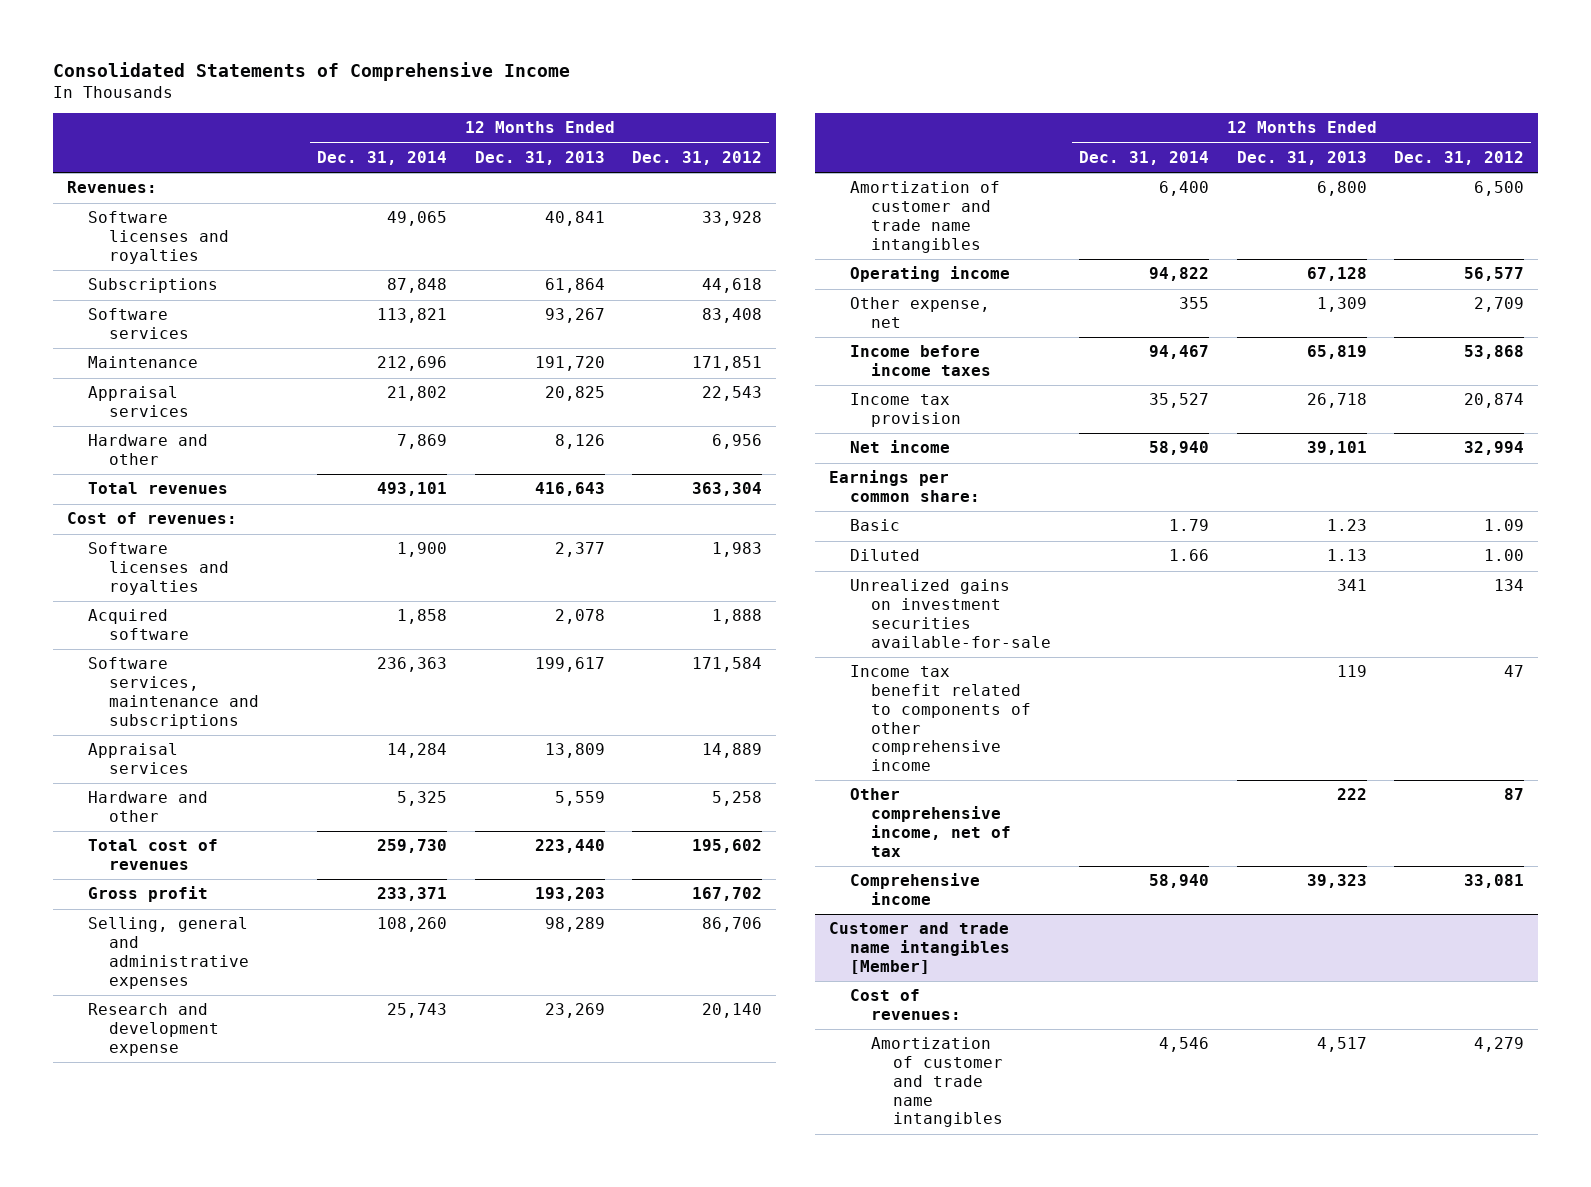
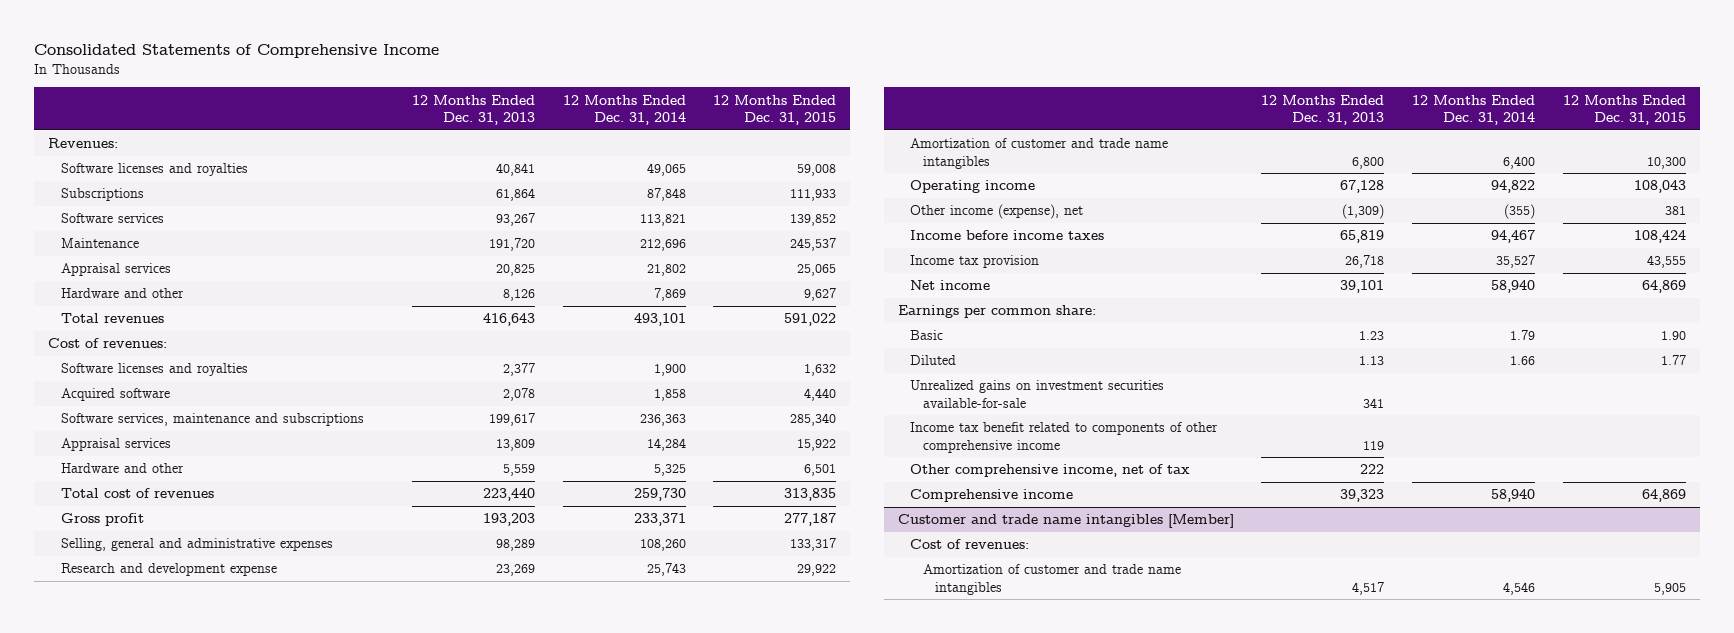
[632,151,763,166] Dec. 31, 2012 -> none
none -> [713,94,837,125] 12 Months Ended Dec. 31, 2015
[849,297,990,329] Other expense, net -> [910,204,1084,220] Other income (expense), net
[1178,297,1209,310] 355 -> [1504,204,1536,220] (355)
[1316,297,1367,313] 1,309 -> [1342,204,1385,220] (1,309)

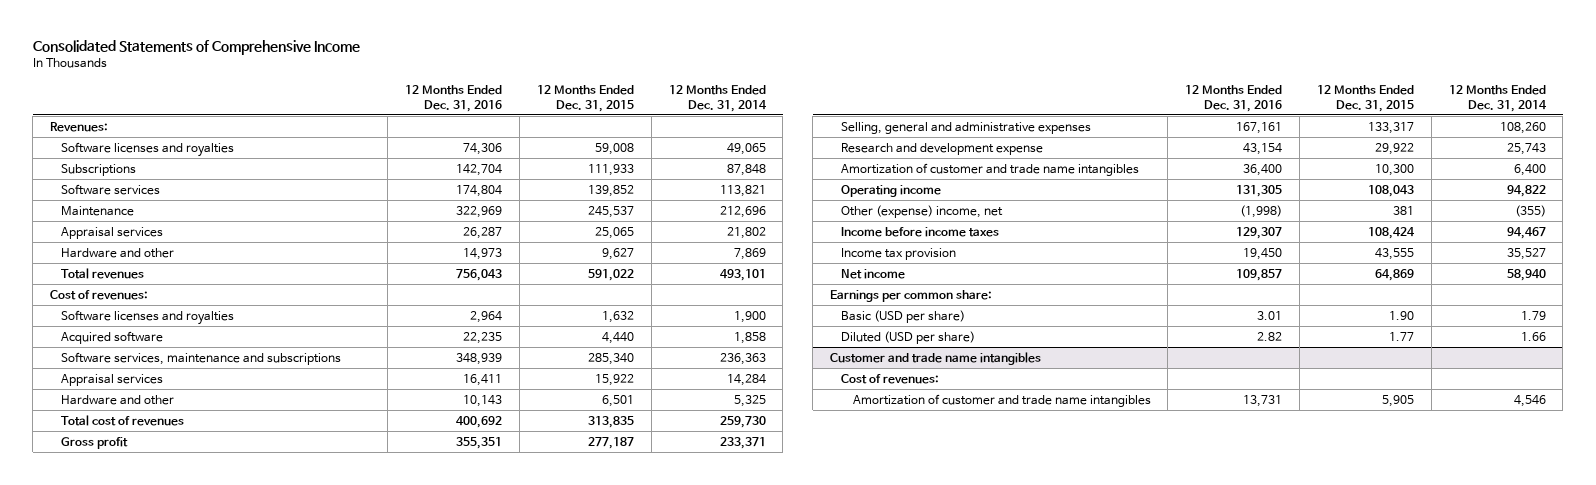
[411,94,535,125] 12 Months Ended Dec. 31, 2013 -> none
none -> [405,84,503,112] 12 Months Ended Dec. 31, 2016
[910,204,1084,220] Other income (expense), net -> [841,204,1004,218] Other (expense) income, net
[910,380,1165,408] Unrealized gains on investment securities available-for-sale -> none
[910,422,1219,453] Income tax benefit related to components of other comprehensive income -> none
[910,464,1191,478] Other comprehensive income, net of tax -> none
[910,489,1074,503] Comprehensive income -> none
[910,330,944,341] Basic -> [841,309,966,323] Basic (USD per share)
[910,355,957,366] Diluted -> [841,330,976,344] Diluted (USD per share)
[897,514,1234,529] Customer and trade name intangibles [Member] -> [830,351,1042,365] Customer and trade name intangibles

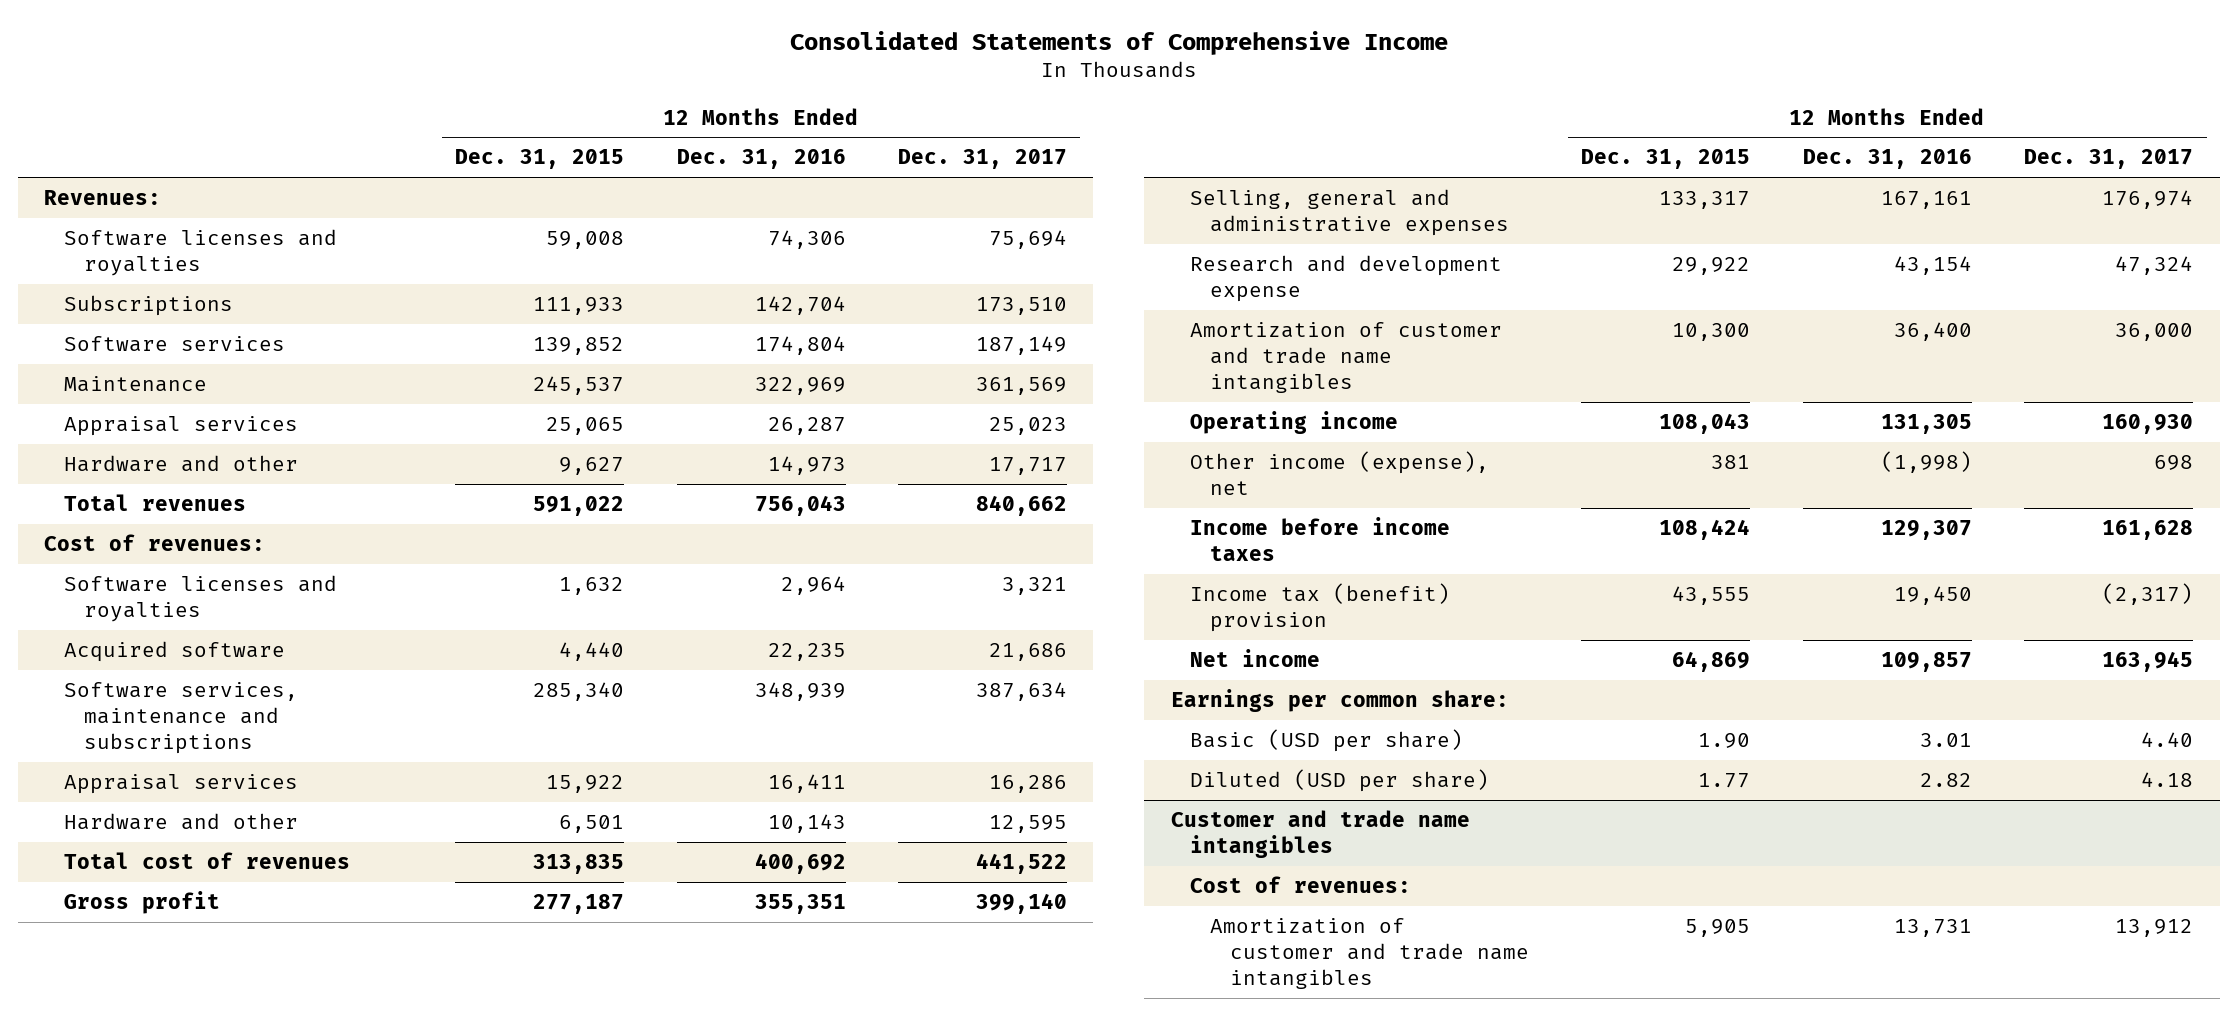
[668,84,767,112] 12 Months Ended Dec. 31, 2014 -> none
none -> [898,149,1068,170] Dec. 31, 2017
[841,204,1004,218] Other (expense) income, net -> [1190,451,1490,495] Other income (expense), net
[841,247,957,260] Income tax provision -> [1190,583,1451,632] Income tax (benefit) provision

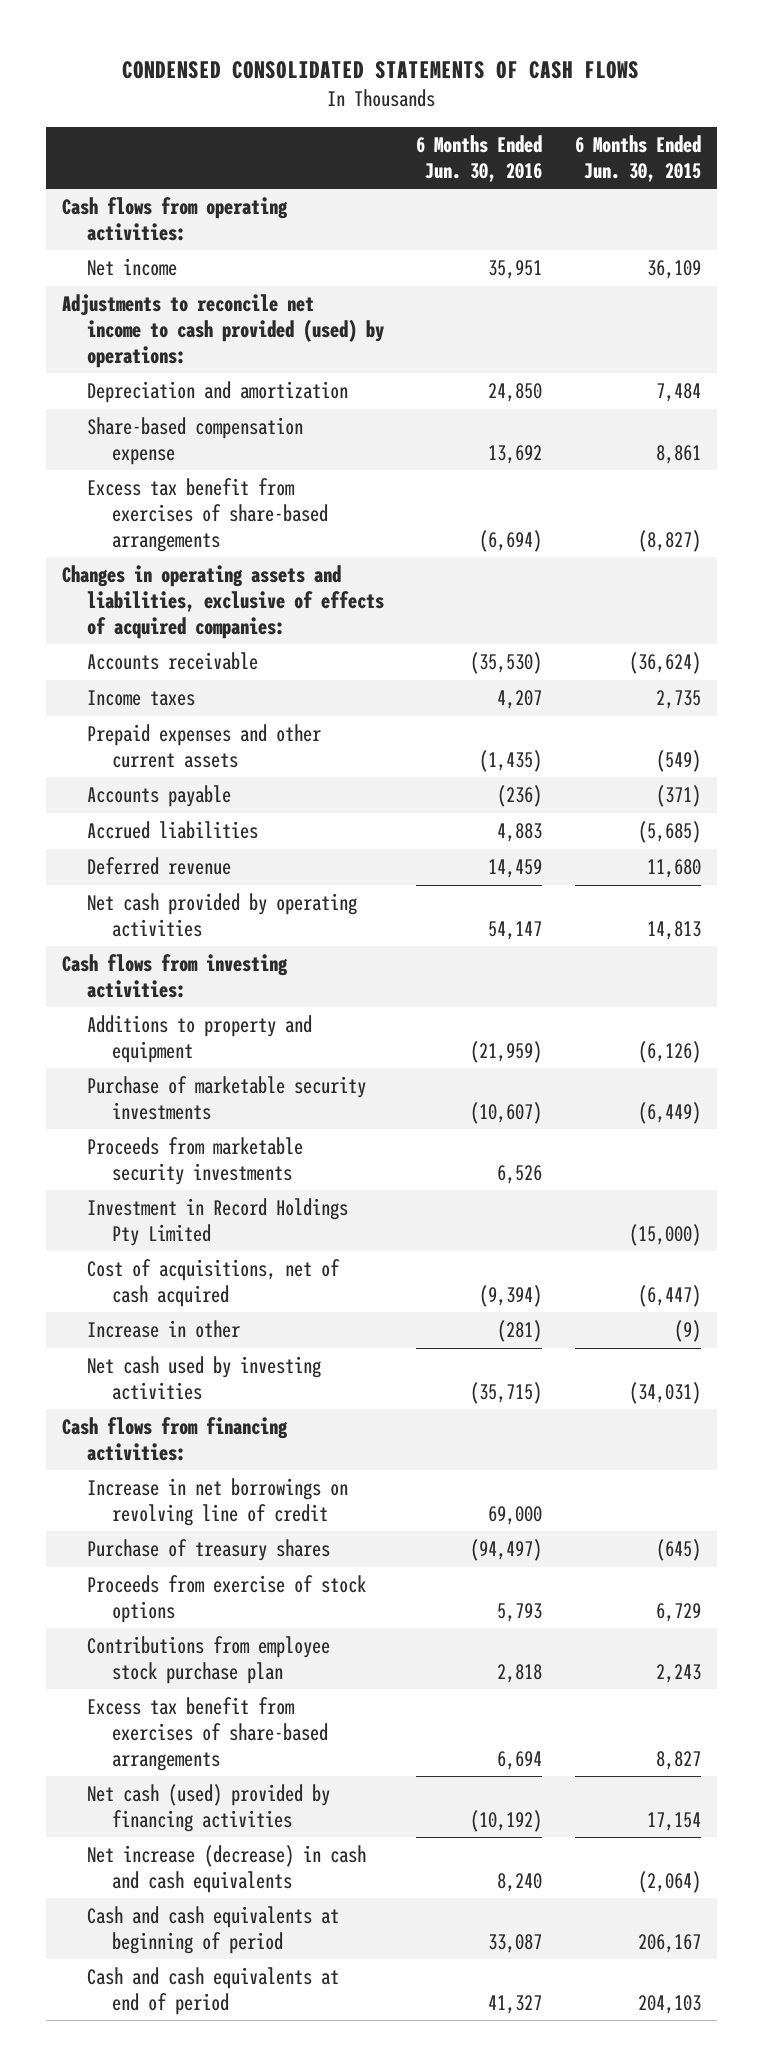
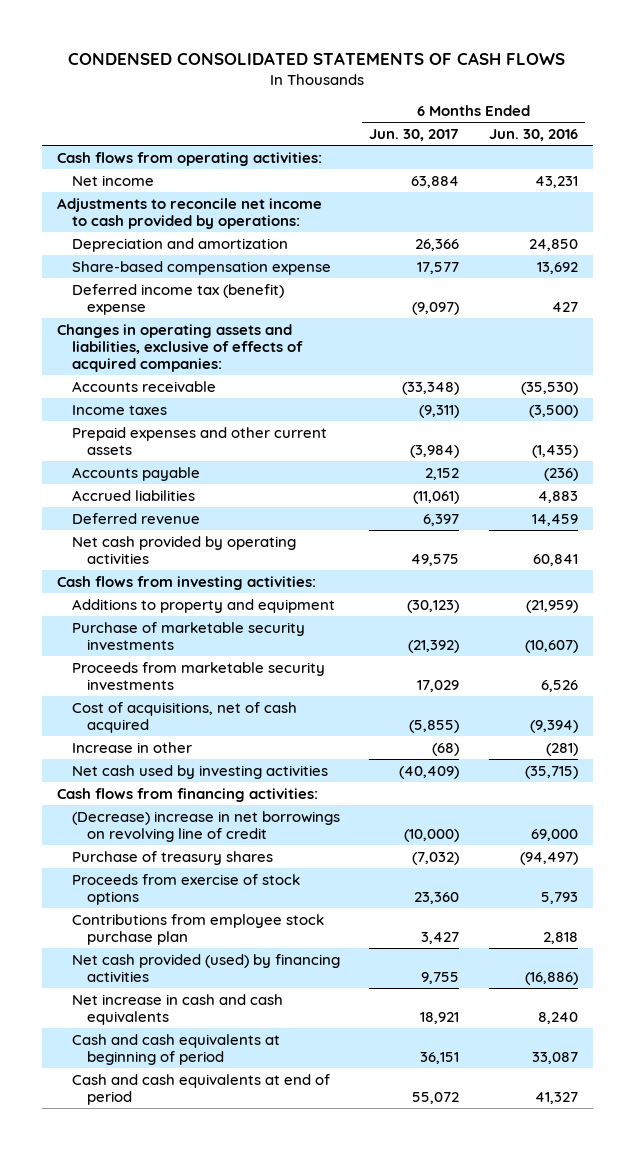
[574,134,701,182] 6 Months Ended Jun. 30, 2015 -> none
none -> [369,129,460,142] Jun. 30, 2017
[488,260,543,280] 35,951 -> [534,175,578,188] 43,231
[61,294,385,368] Adjustments to reconcile net income to cash provided (used) by operations: -> [56,197,322,229] Adjustments to reconcile net income to cash provided by operations:
[87,478,329,552] Excess tax benefit from exercises of share-based arrangements -> none
none -> [71,283,284,315] Deferred income tax (benefit) expense
[497,690,543,710] 4,207 -> [528,404,578,418] (3,500)
[488,920,543,940] 54,147 -> [532,553,578,566] 60,841
[87,1198,349,1246] Investment in Record Holdings Pty Limited -> none
[87,1478,349,1526] Increase in net borrowings on revolving line of credit -> [71,810,340,842] (Decrease) increase in net borrowings on revolving line of credit
[87,1697,329,1771] Excess tax benefit from exercises of share-based arrangements -> none
[87,1784,331,1832] Net cash (used) provided by financing activities -> [71,953,340,982] Net cash provided (used) by financing activities
[470,1809,543,1832] (10,192) -> [524,971,578,985] (16,886)
[87,1845,367,1893] Net increase (decrease) in cash and cash equivalents -> [71,993,283,1025] Net increase in cash and cash equivalents

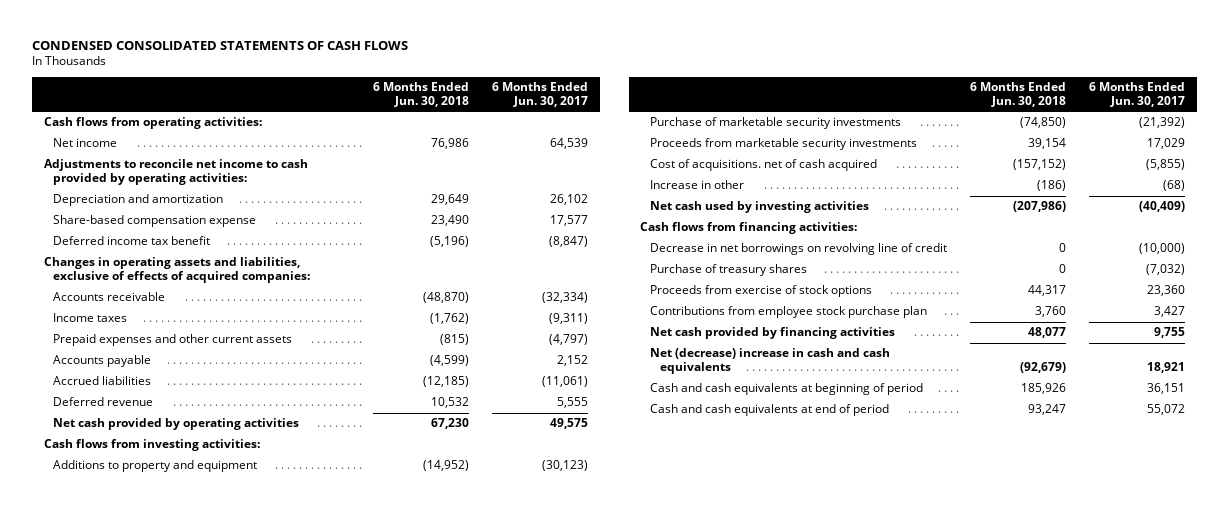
[488,129,578,142] Jun. 30, 2016 -> none
none -> [373,82,470,108] 6 Months Ended Jun. 30, 2018
[411,175,460,188] 63,884 -> [550,138,589,150] 64,539
[56,197,322,229] Adjustments to reconcile net income to cash provided by operations: -> [43,159,308,186] Adjustments to reconcile net income to cash provided by operating activities:
[415,238,460,251] 26,366 -> [550,194,589,206] 26,102
[71,283,284,315] Deferred income tax (benefit) expense -> [53,236,211,246] Deferred income tax benefit
[412,301,460,315] (9,097) -> [549,236,589,248] (8,847)
[402,381,460,395] (33,348) -> [542,292,589,304] (32,334)
[410,444,460,458] (3,984) -> [549,334,589,346] (4,797)
[423,513,460,526] 6,397 -> [557,397,589,409] 5,555
[71,701,297,733] Cost of acquisitions, net of cash acquired -> [650,159,878,172] Cost of acquisitions. net of cash acquired
[71,810,340,842] (Decrease) increase in net borrowings on revolving line of credit -> [650,243,948,256] Decrease in net borrowings on revolving line of credit
[71,953,340,982] Net cash provided (used) by financing activities -> [650,327,896,340] Net cash provided by financing activities
[71,993,283,1025] Net increase in cash and cash equivalents -> [650,348,891,375] Net (decrease) increase in cash and cash equivalents

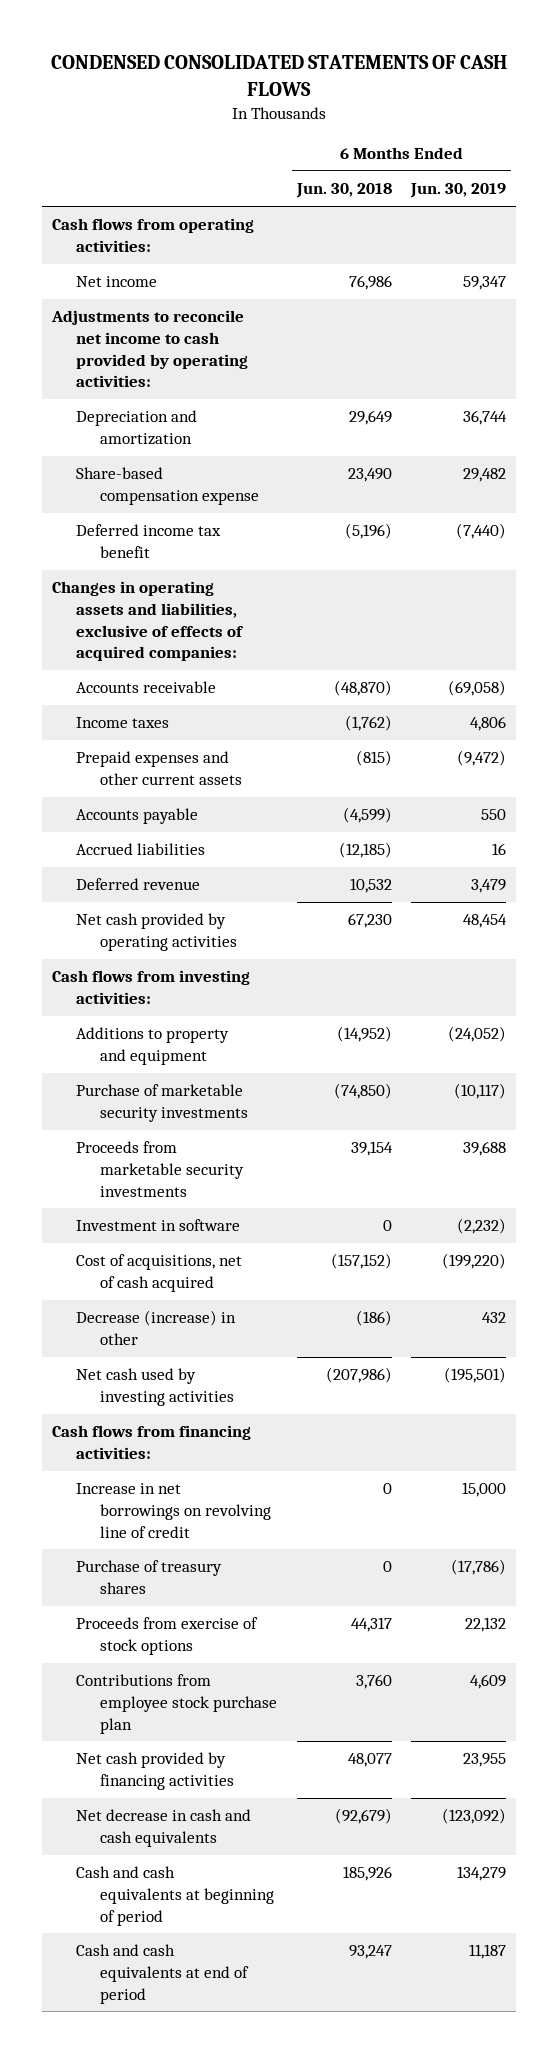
[492,82,589,108] 6 Months Ended Jun. 30, 2017 -> none
none -> [410,183,507,199] Jun. 30, 2019
none -> [76,1219,241,1232] Investment in software
[650,159,878,172] Cost of acquisitions. net of cash acquired -> [76,1254,243,1292] Cost of acquisitions, net of cash acquired
[650,180,745,190] Increase in other -> [76,1310,237,1345] Decrease (increase) in other
[650,243,948,256] Decrease in net borrowings on revolving line of credit -> [76,1483,272,1538] Increase in net borrowings on revolving line of credit
[650,348,891,375] Net (decrease) increase in cash and cash equivalents -> [76,1809,252,1847] Net decrease in cash and cash equivalents

